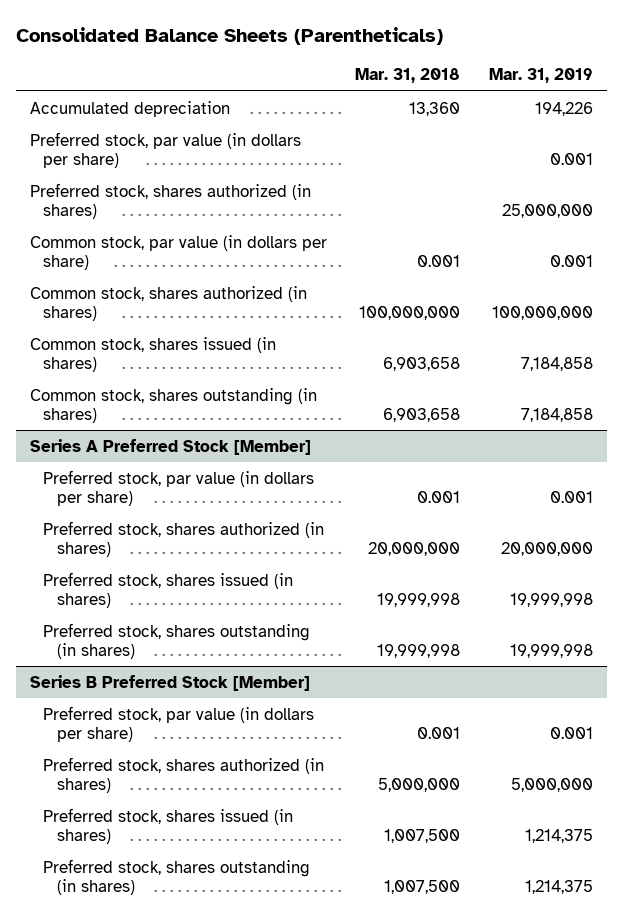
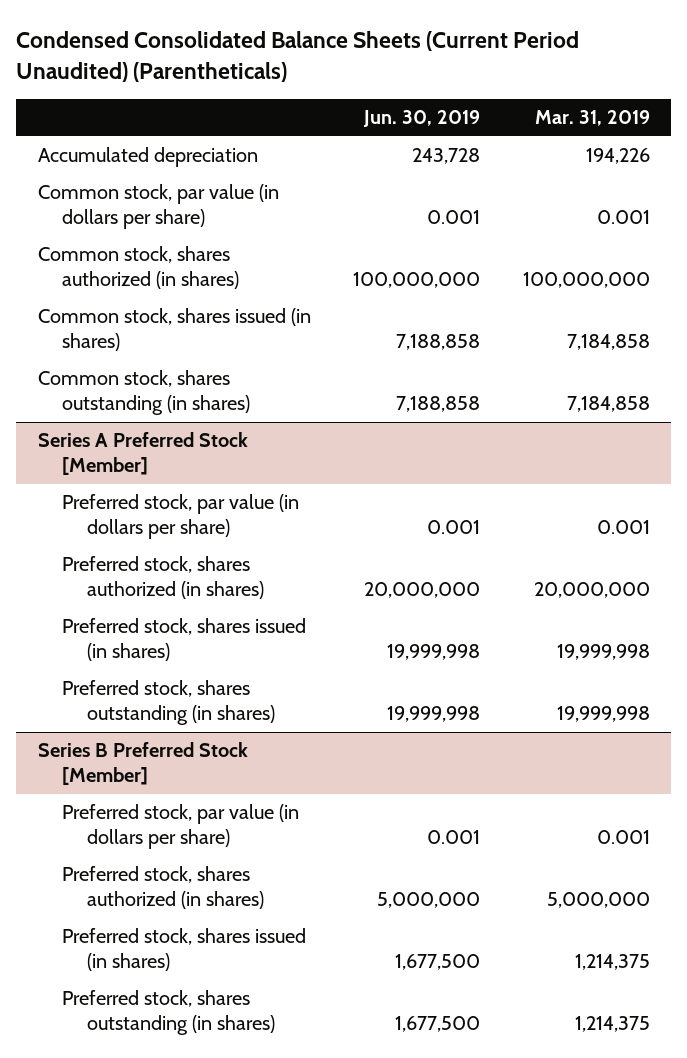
[15,27,443,46] Consolidated Balance Sheets (Parentheticals) -> [16,30,580,82] Condensed Consolidated Balance Sheets (Current Period Unaudited) (Parentheticals)
[355,68,461,84] Mar. 31, 2018 -> none
none -> [363,110,481,128] Jun. 30, 2019
[29,131,301,169] Preferred stock, par value (in dollars per share) -> none
[29,182,311,220] Preferred stock, shares authorized (in shares) -> none

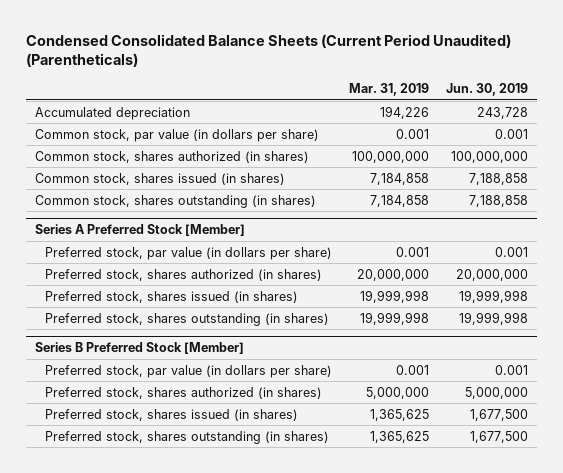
[574,954,650,971] 1,214,375 -> [370,408,430,421] 1,365,625
[574,1016,650,1033] 1,214,375 -> [370,430,430,443] 1,365,625

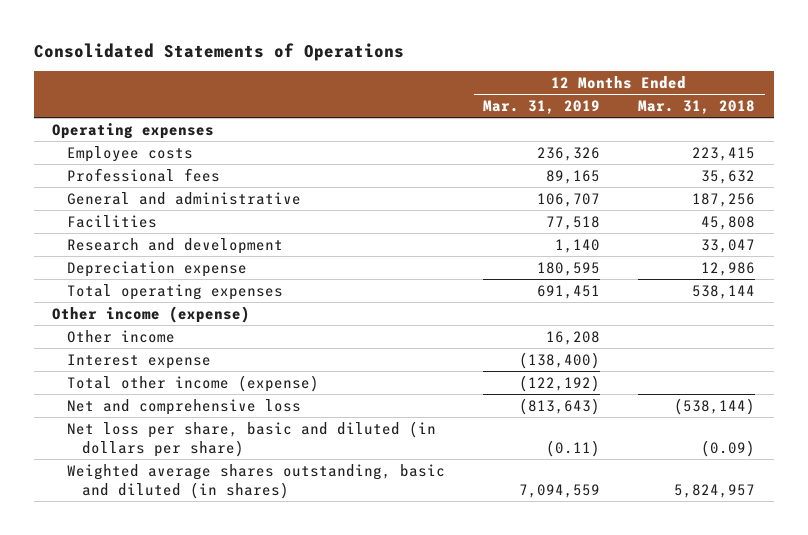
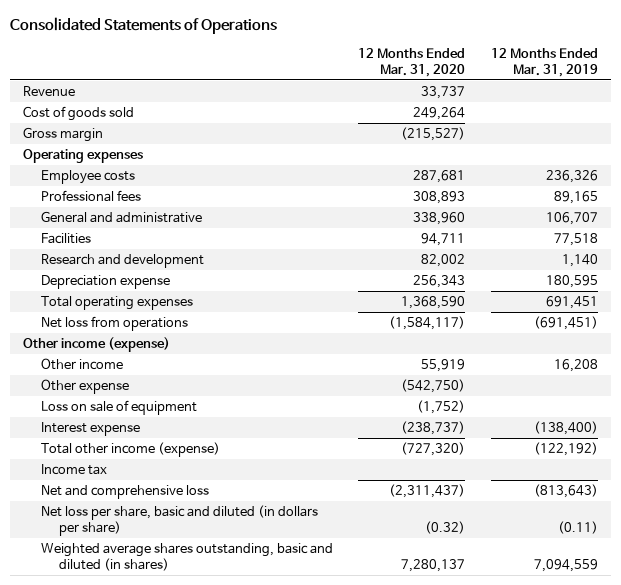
[638,100,756,115] Mar. 31, 2018 -> none
none -> [358,48,466,77] 12 Months Ended Mar. 31, 2020
none -> [23,86,76,97] Revenue
none -> [23,106,135,122] Cost of goods sold
none -> [23,127,104,143] Gross margin
none -> [40,316,188,332] Net loss from operations
none -> [40,379,129,395] Other expense
none -> [40,400,197,416] Loss on sale of equipment
none -> [40,464,107,476] Income tax

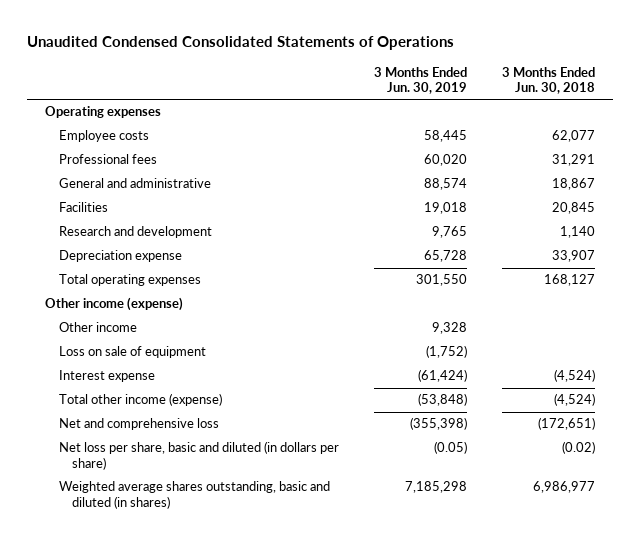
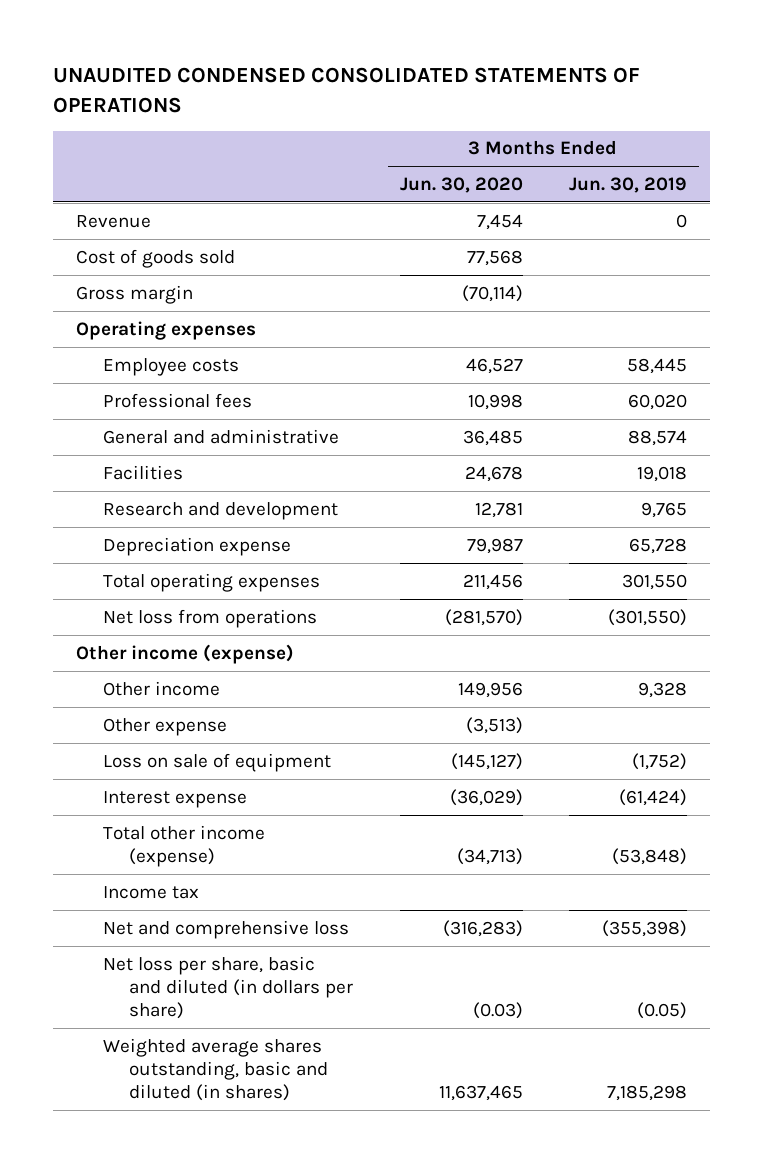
[27,36,455,51] Unaudited Condensed Consolidated Statements of Operations -> [53,67,641,113] UNAUDITED CONDENSED CONSOLIDATED STATEMENTS OF OPERATIONS
[502,66,596,94] 3 Months Ended Jun. 30, 2018 -> none
none -> [399,176,523,193] Jun. 30, 2020
none -> [76,214,152,228] Revenue
none -> [76,248,236,268] Cost of goods sold
none -> [76,284,194,304] Gross margin
none -> [102,608,317,628] Net loss from operations
none -> [102,717,227,736] Other expense
none -> [102,885,199,899] Income tax

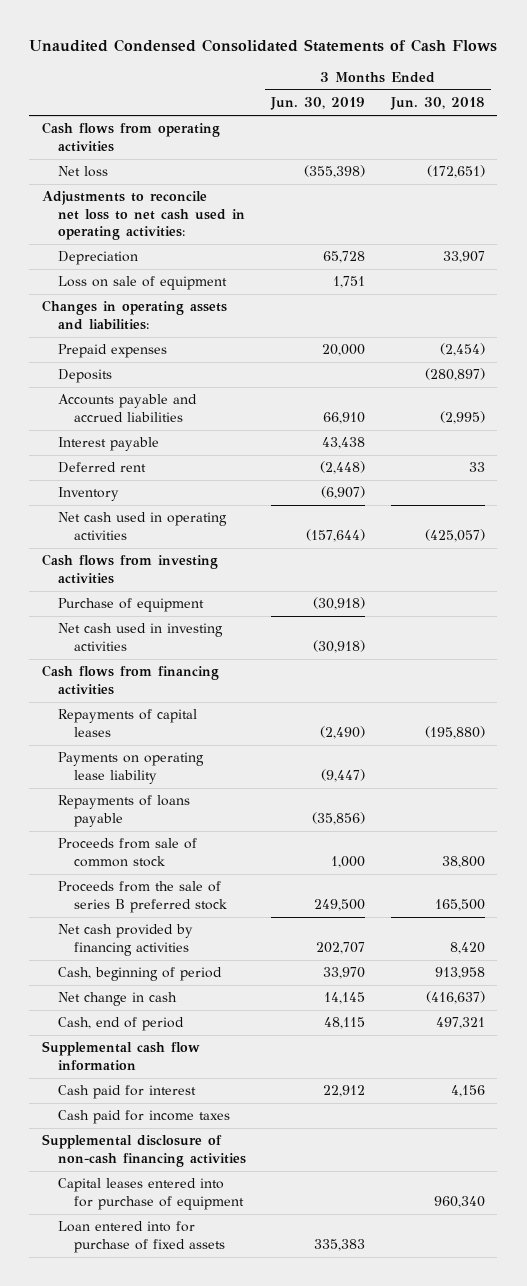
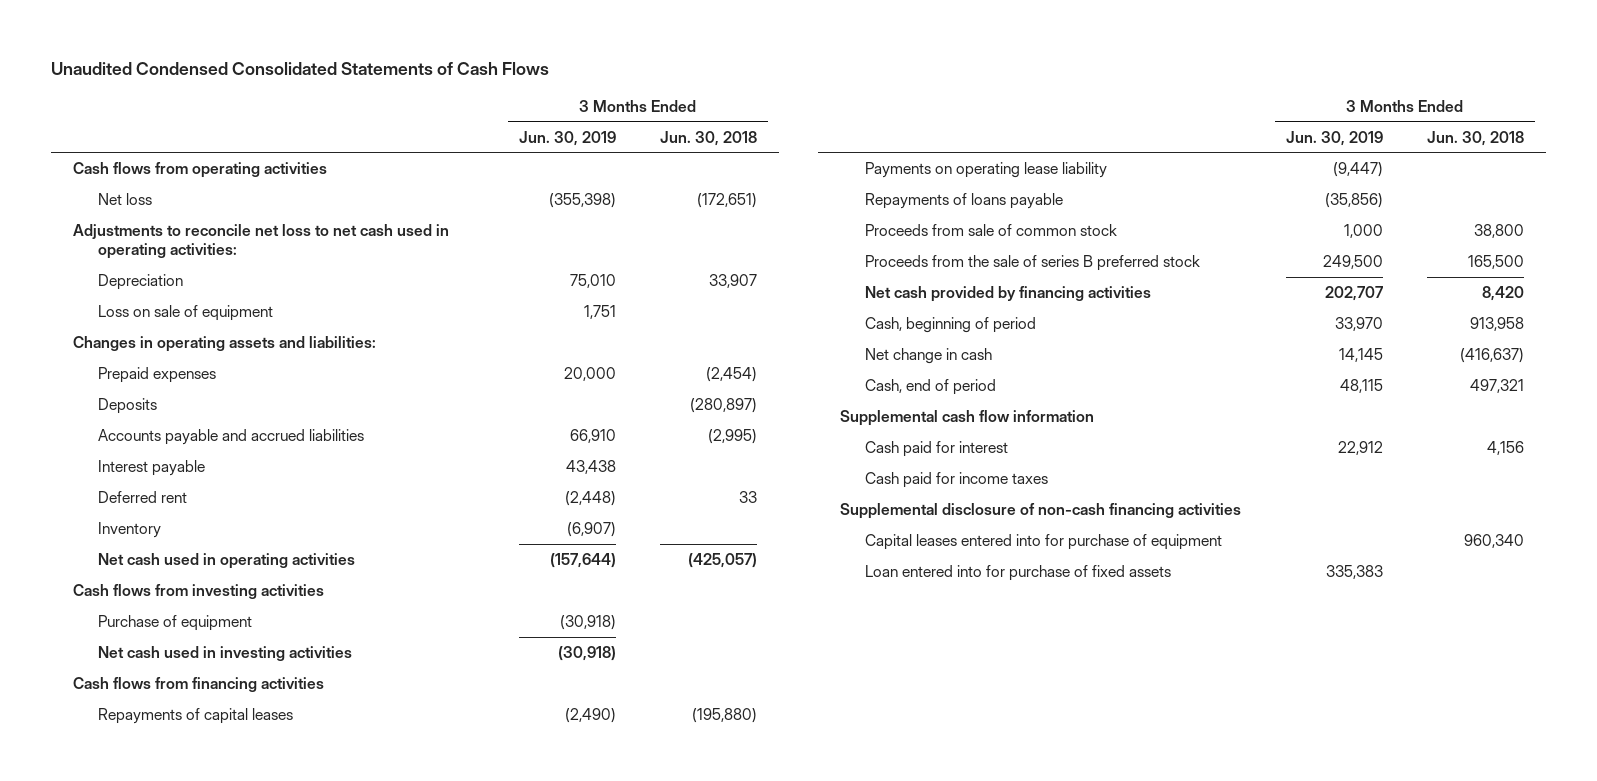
[323,251,366,264] 65,728 -> [569,274,616,289] 75,010

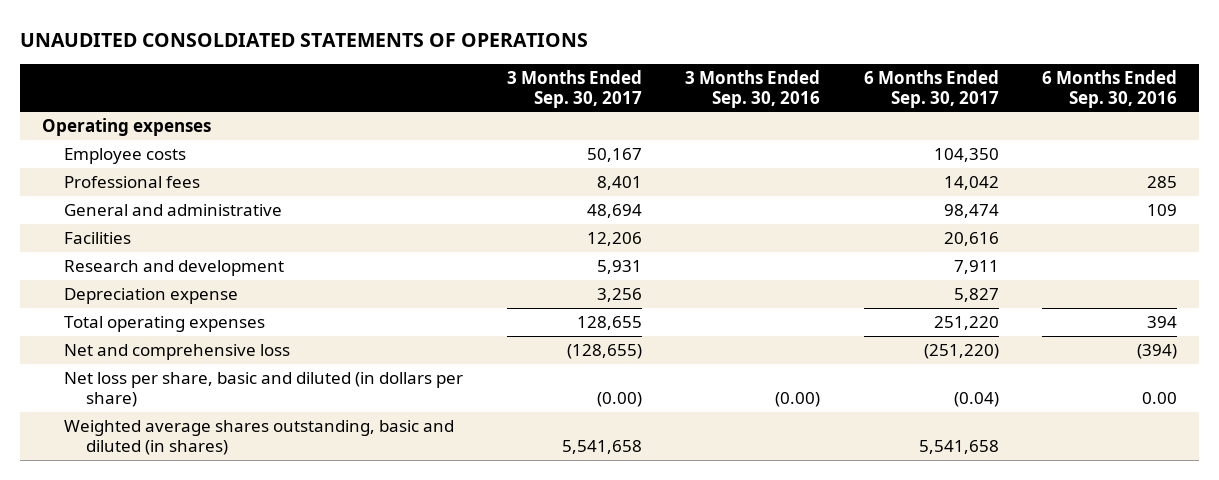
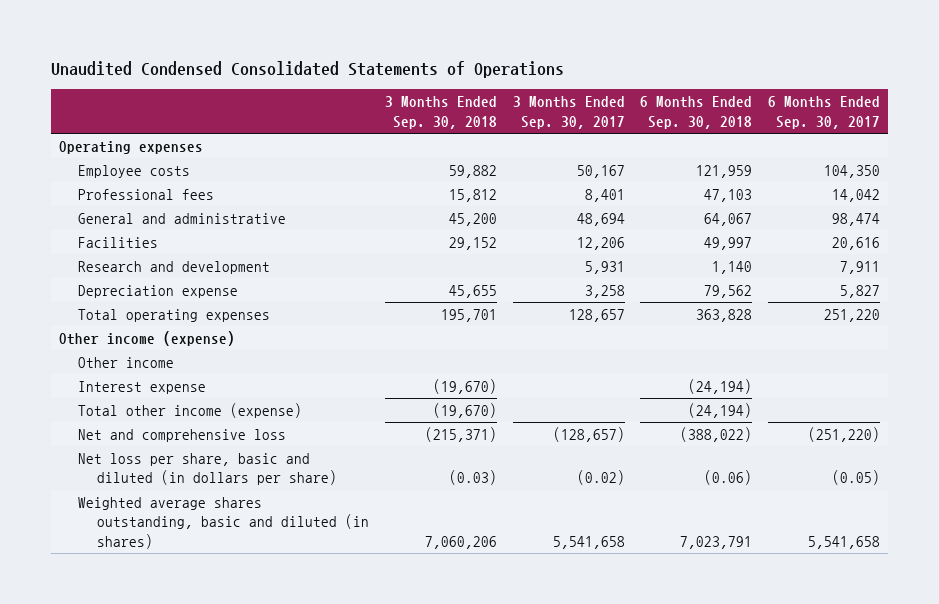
[20,32,589,47] UNAUDITED CONSOLDIATED STATEMENTS OF OPERATIONS -> [50,61,564,79] Unaudited Condensed Consolidated Statements of Operations
[685,69,821,108] 3 Months Ended Sep. 30, 2016 -> none
[1042,69,1178,108] 6 Months Ended Sep. 30, 2016 -> none
none -> [384,96,497,129] 3 Months Ended Sep. 30, 2018
none -> [640,96,753,129] 6 Months Ended Sep. 30, 2018
[596,288,642,303] 3,256 -> [584,284,625,298] 3,258
[576,316,642,331] 128,655 -> [568,308,625,322] 128,657
none -> [58,330,235,346] Other income (expense)
none -> [77,356,174,368] Other income
none -> [77,380,206,394] Interest expense
none -> [77,402,302,418] Total other income (expense)
[566,344,642,360] (128,655) -> [552,426,625,442] (128,657)
[596,391,642,407] (0.00) -> [576,470,625,486] (0.02)
[953,391,999,407] (0.04) -> [832,470,881,486] (0.05)

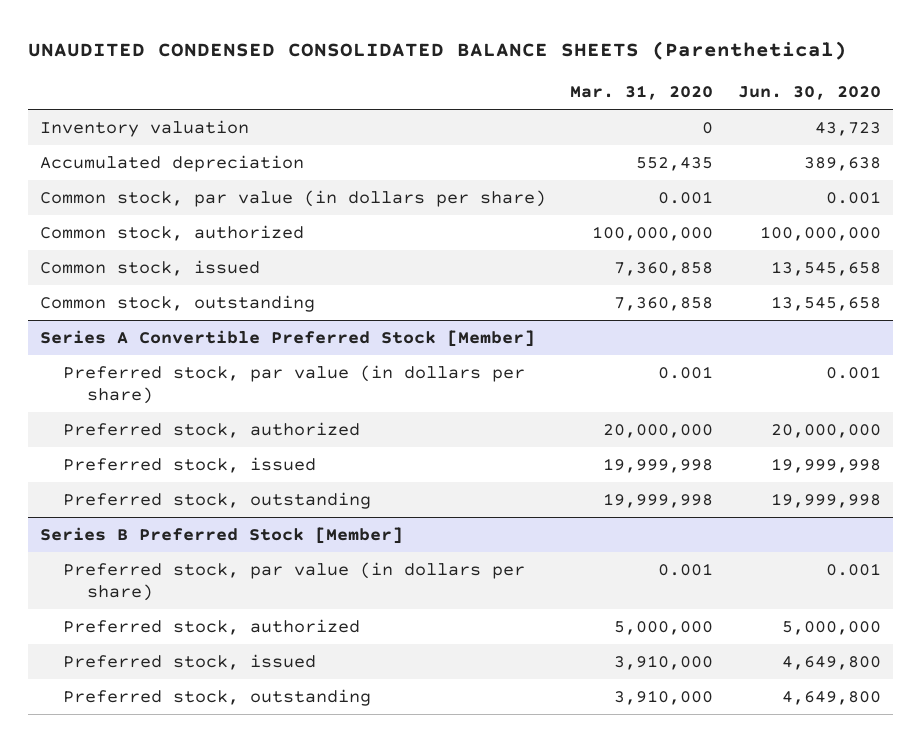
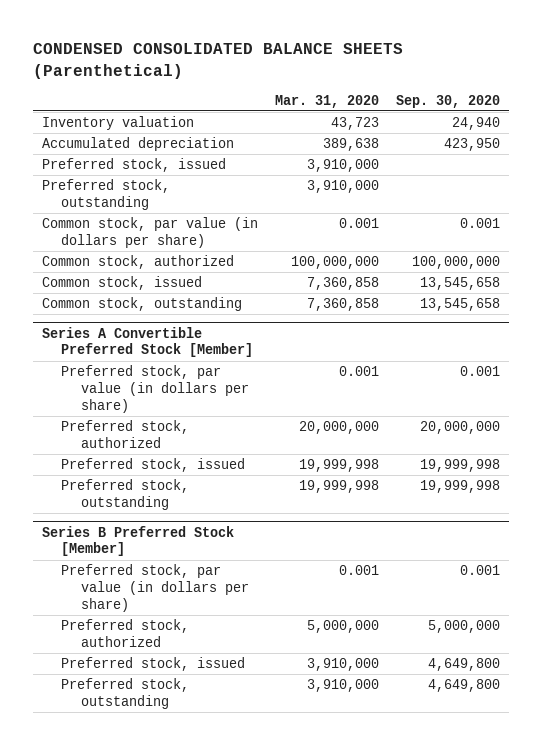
[27,41,847,61] UNAUDITED CONDENSED CONSOLIDATED BALANCE SHEETS (Parenthetical) -> [33,43,404,79] CONDENSED CONSOLIDATED BALANCE SHEETS (Parenthetical)
[737,86,881,101] Jun. 30, 2020 -> none
none -> [396,94,501,108] Sep. 30, 2020
[702,121,714,134] 0 -> [330,117,379,131] 43,723
[636,156,714,171] 552,435 -> [322,138,379,152] 389,638
none -> [41,158,226,173] Preferred stock, issued
none -> [41,179,170,211] Preferred stock, outstanding

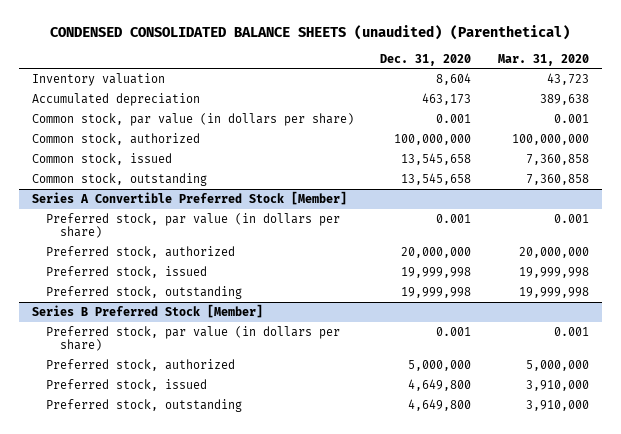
[33,43,404,79] CONDENSED CONSOLIDATED BALANCE SHEETS (Parenthetical) -> [50,24,571,40] CONDENSED CONSOLIDATED BALANCE SHEETS (unaudited) (Parenthetical)
[396,94,501,108] Sep. 30, 2020 -> none
none -> [380,53,472,66] Dec. 31, 2020
[41,158,226,173] Preferred stock, issued -> none
[41,179,170,211] Preferred stock, outstanding -> none

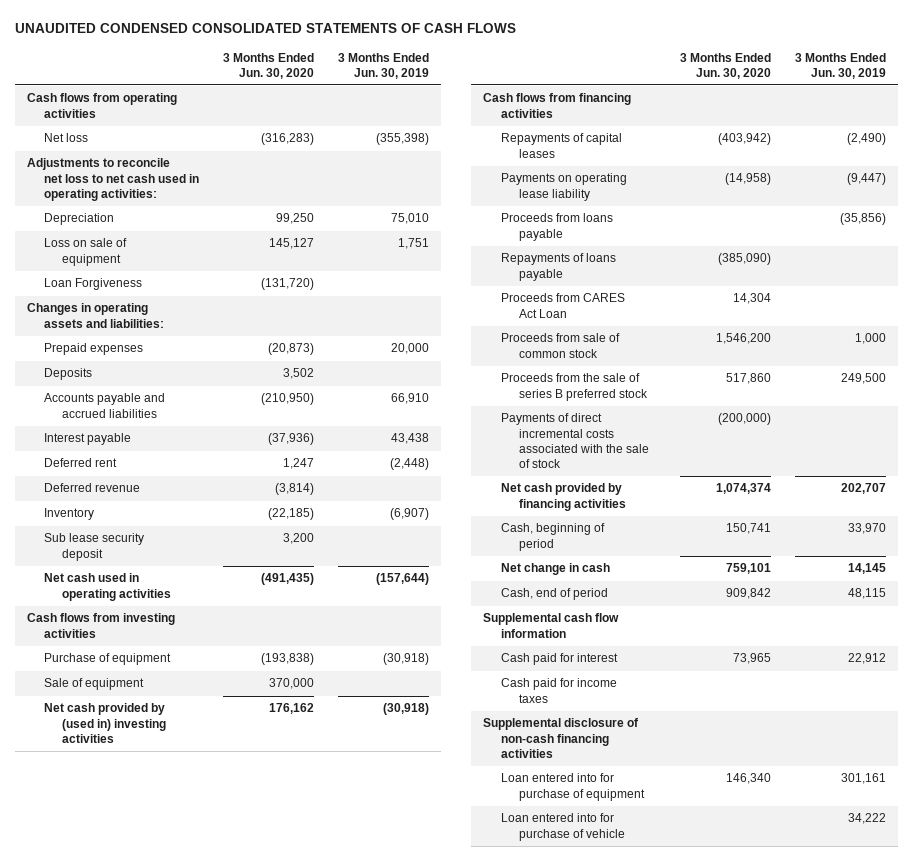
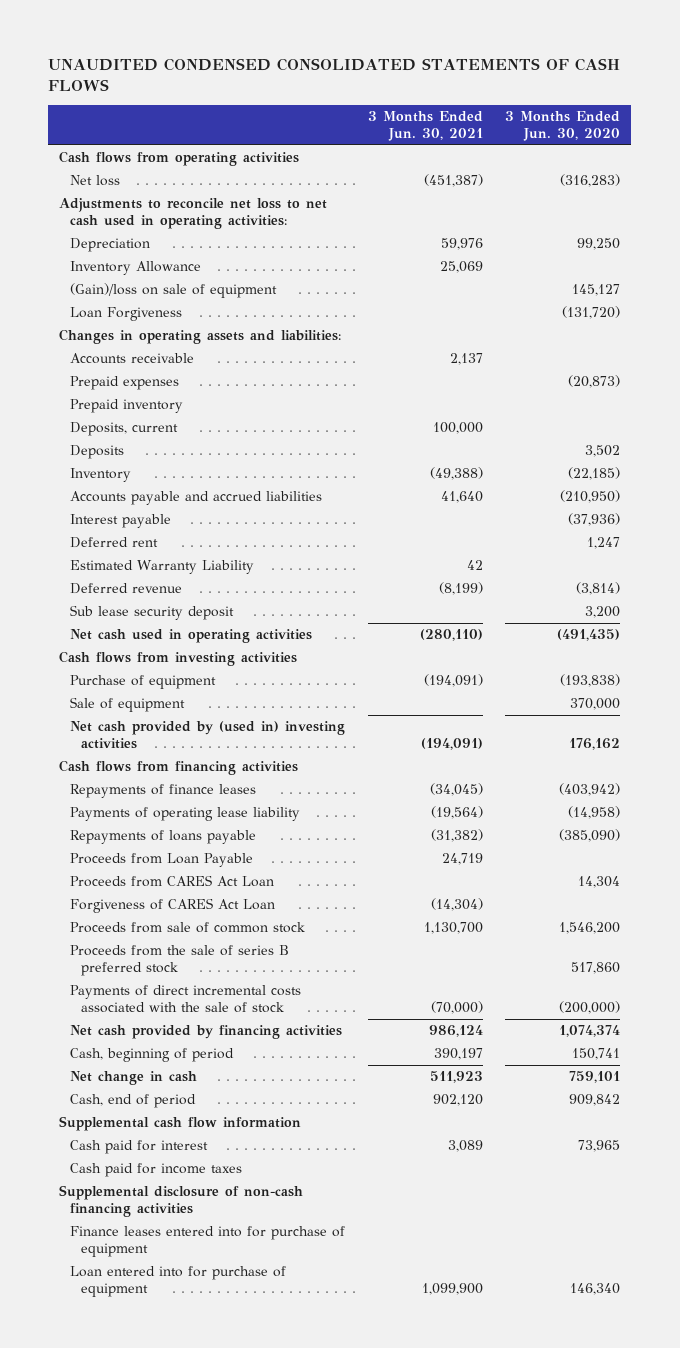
[338,52,430,79] 3 Months Ended Jun. 30, 2019 -> none
none -> [367,111,483,141] 3 Months Ended Jun. 30, 2021
none -> [70,261,202,276] Inventory Allowance
[44,238,128,266] Loss on sale of equipment -> [70,283,278,299] (Gain)/loss on sale of equipment
none -> [70,353,195,365] Accounts receivable
none -> [70,399,184,414] Prepaid inventory
none -> [70,422,179,437] Deposits, current
[44,508,95,521] Inventory -> [70,468,132,483] Inventory
none -> [70,560,255,575] Estimated Warranty Liability
[501,213,614,241] Proceeds from loans payable -> none
[501,133,623,158] Repayments of capital leases -> [70,784,257,799] Repayments of finance leases
[501,173,628,201] Payments on operating lease liability -> [70,807,301,822] Payments of operating lease liability
none -> [70,853,254,868] Proceeds from Loan Payable
none -> [70,898,276,914] Forgiveness of CARES Act Loan
none -> [70,1226,346,1258] Finance leases entered into for purchase of equipment
[501,813,625,841] Loan entered into for purchase of vehicle -> none

